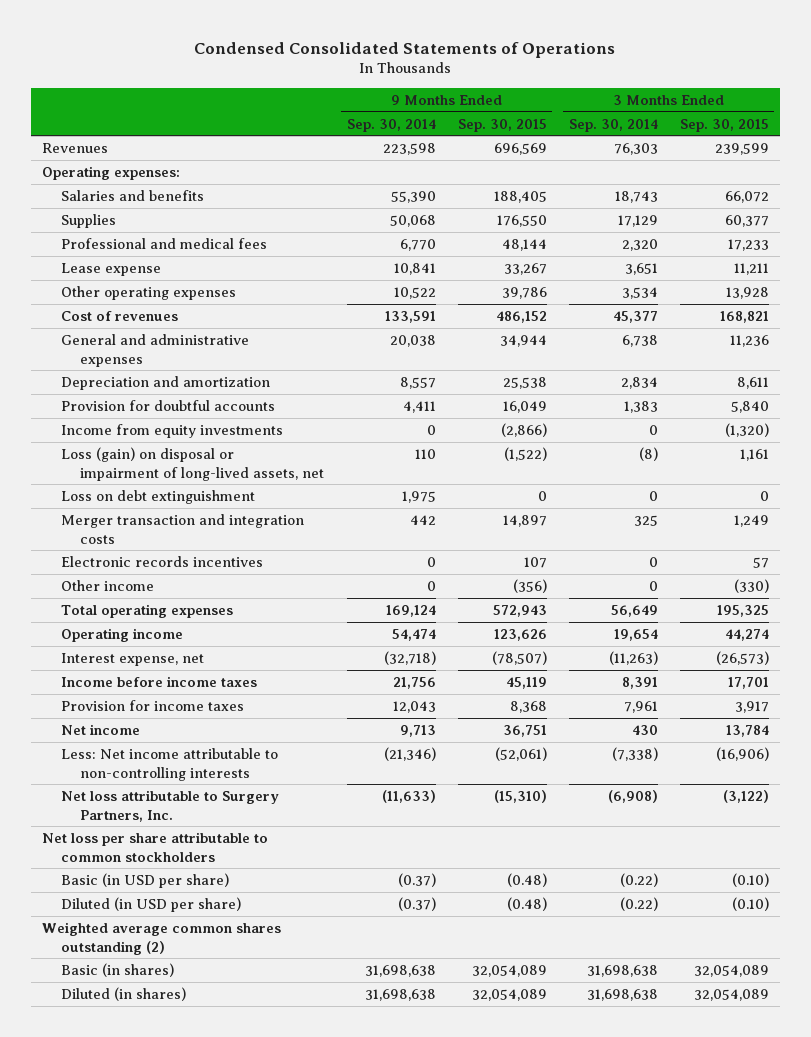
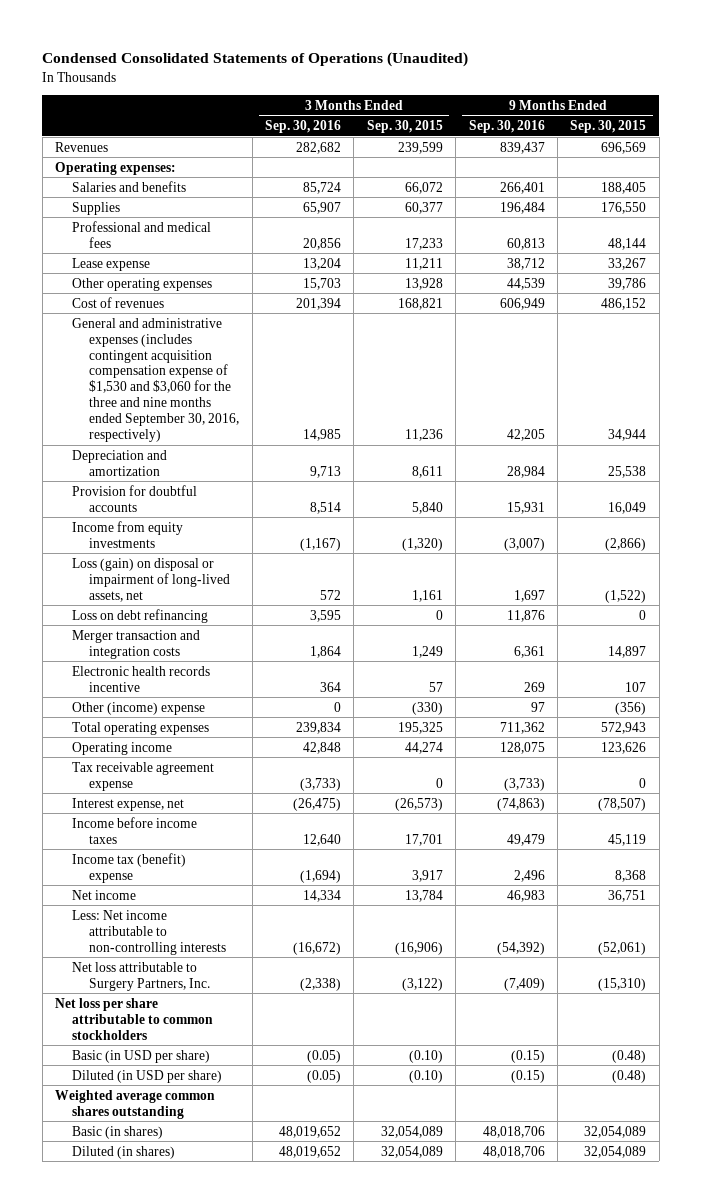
[194,41,616,58] Condensed Consolidated Statements of Operations -> [42,52,469,68] Condensed Consolidated Statements of Operations (Unaudited)
[346,118,436,132] Sep. 30, 2014 -> none
[568,118,658,132] Sep. 30, 2014 -> none
none -> [265,120,342,134] Sep. 30, 2016
none -> [468,120,545,134] Sep. 30, 2016
[61,333,250,367] General and administrative expenses -> [72,317,240,443] General and administrative expenses (includes contingent acquisition compensation expense of $1,530 and $3,060 for the three and nine months ended September 30, 2016, respectively)
[61,489,256,504] Loss on debt extinguishment -> [72,608,209,623] Loss on debt refinancing
[61,555,264,567] Electronic records incentives -> [72,665,211,692] Electronic health records incentive
[61,579,155,591] Other income -> [72,701,206,715] Other (income) expense
none -> [72,761,215,791] Tax receivable agreement expense
[61,699,245,711] Provision for income taxes -> [72,852,187,883] Income tax (benefit) expense
[41,921,281,955] Weighted average common shares outstanding (2) -> [55,1089,216,1119] Weighted average common shares outstanding

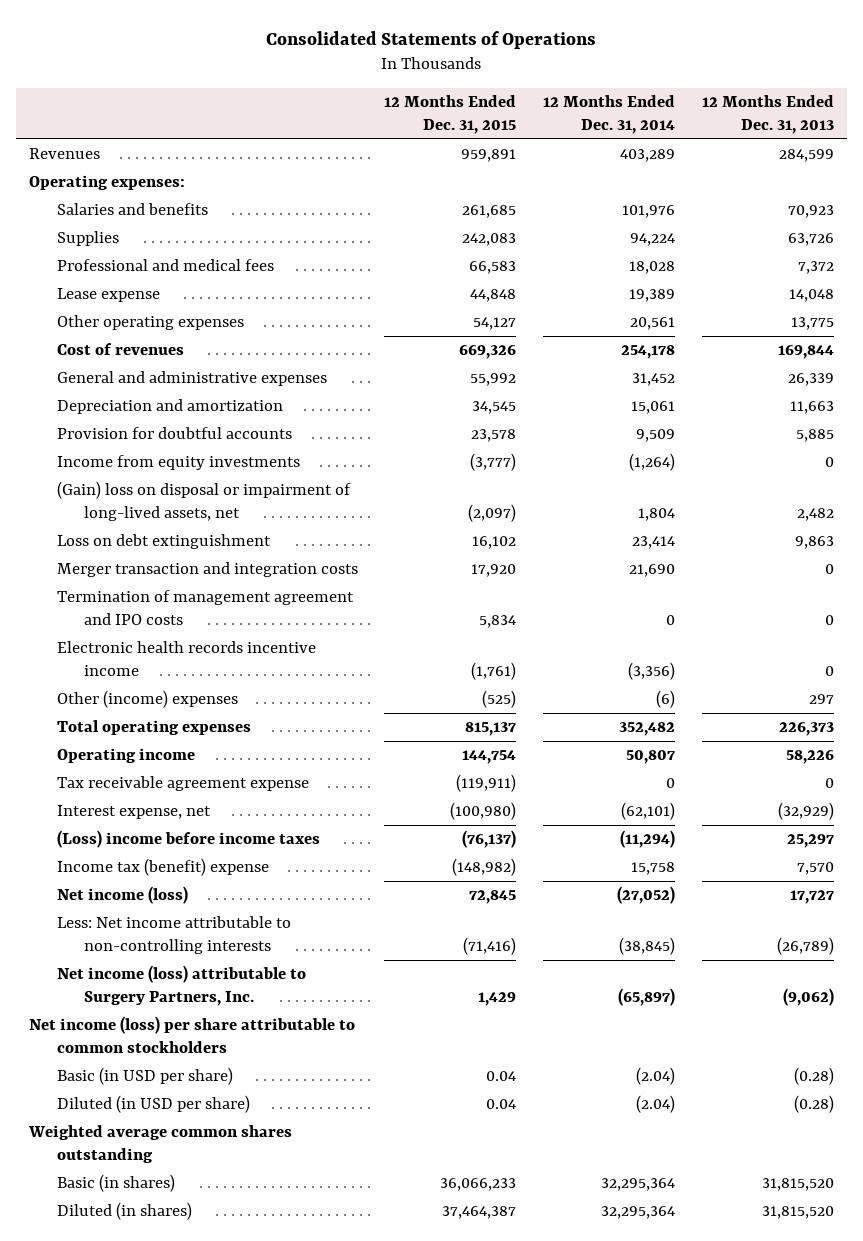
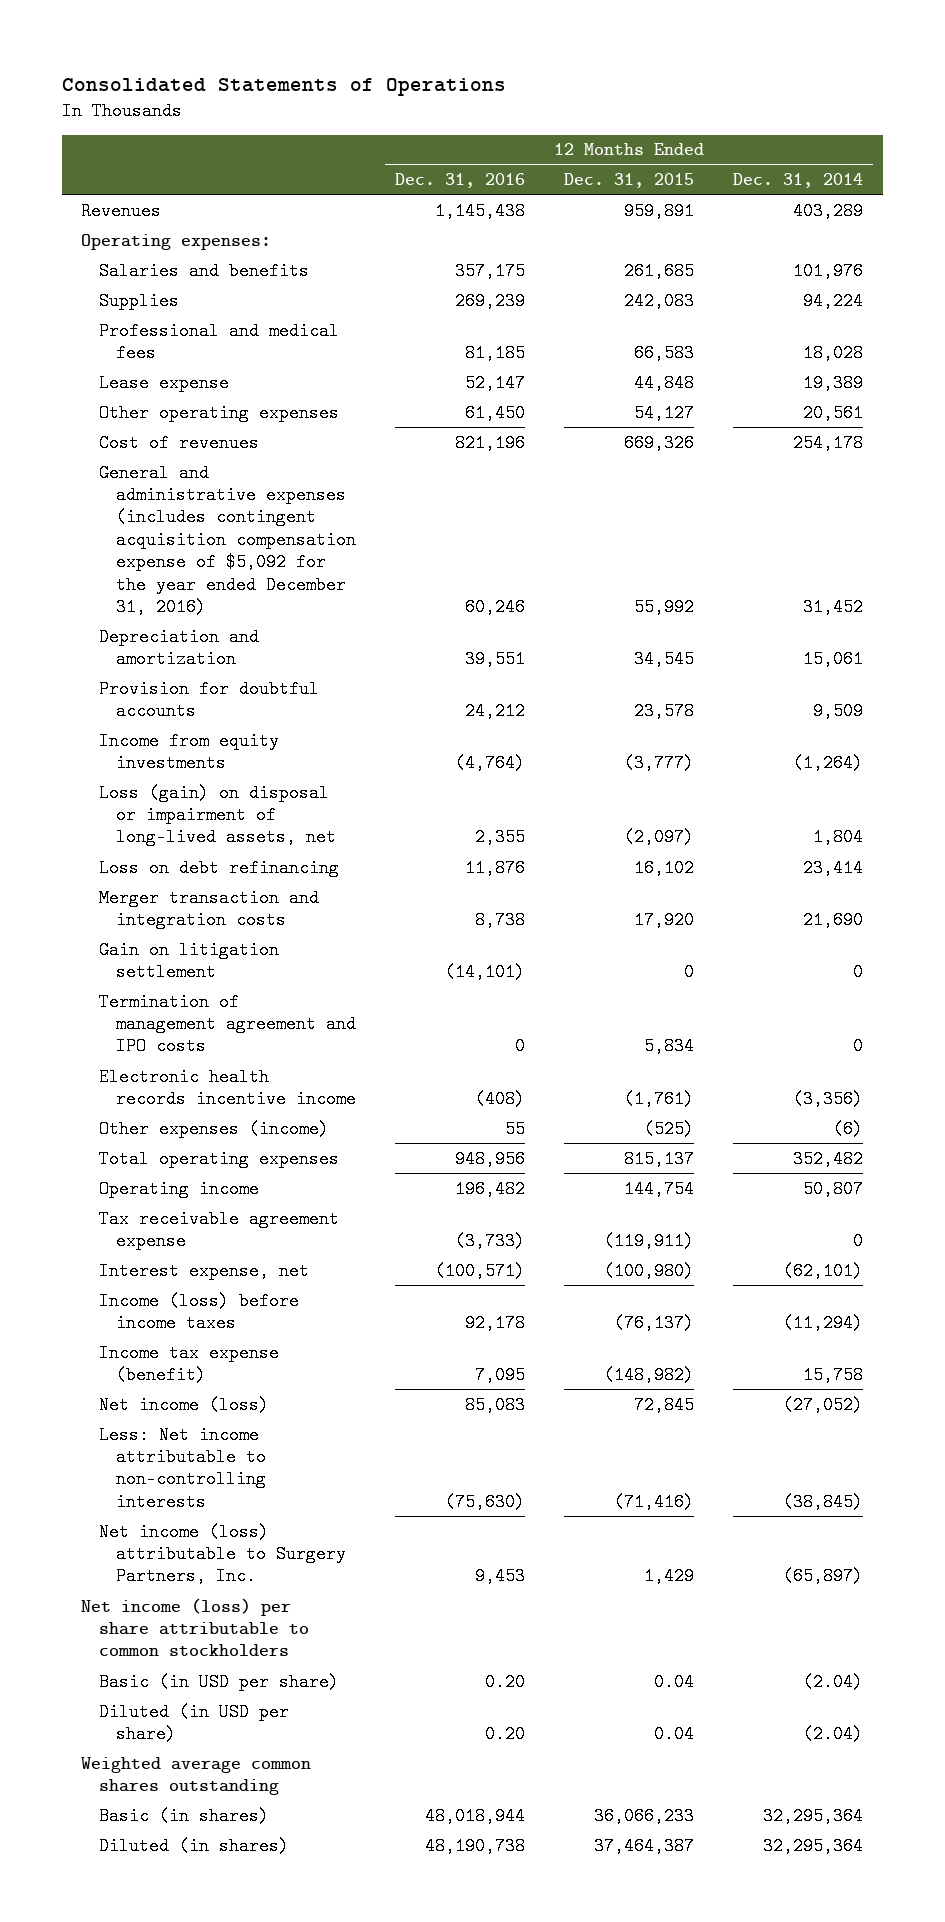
[701,94,834,135] 12 Months Ended Dec. 31, 2013 -> none
none -> [394,173,525,189] Dec. 31, 2016
[56,371,327,387] General and administrative expenses -> [98,463,356,617] General and administrative expenses (includes contingent acquisition compensation expense of $5,092 for the year ended December 31, 2016)
[56,481,351,522] (Gain) loss on disposal or impairment of long-lived assets, net -> [98,783,336,847] Loss (gain) on disposal or impairment of long-lived assets, net
[56,534,271,550] Loss on debt extinguishment -> [98,858,339,877] Loss on debt refinancing
none -> [98,940,279,982] Gain on litigation settlement
[56,690,238,709] Other (income) expenses -> [98,1119,329,1138] Other expenses (income)
[56,830,320,849] (Loss) income before income taxes -> [98,1291,299,1333] Income (loss) before income taxes
[56,858,269,877] Income tax (benefit) expense -> [98,1343,279,1385] Income tax expense (benefit)

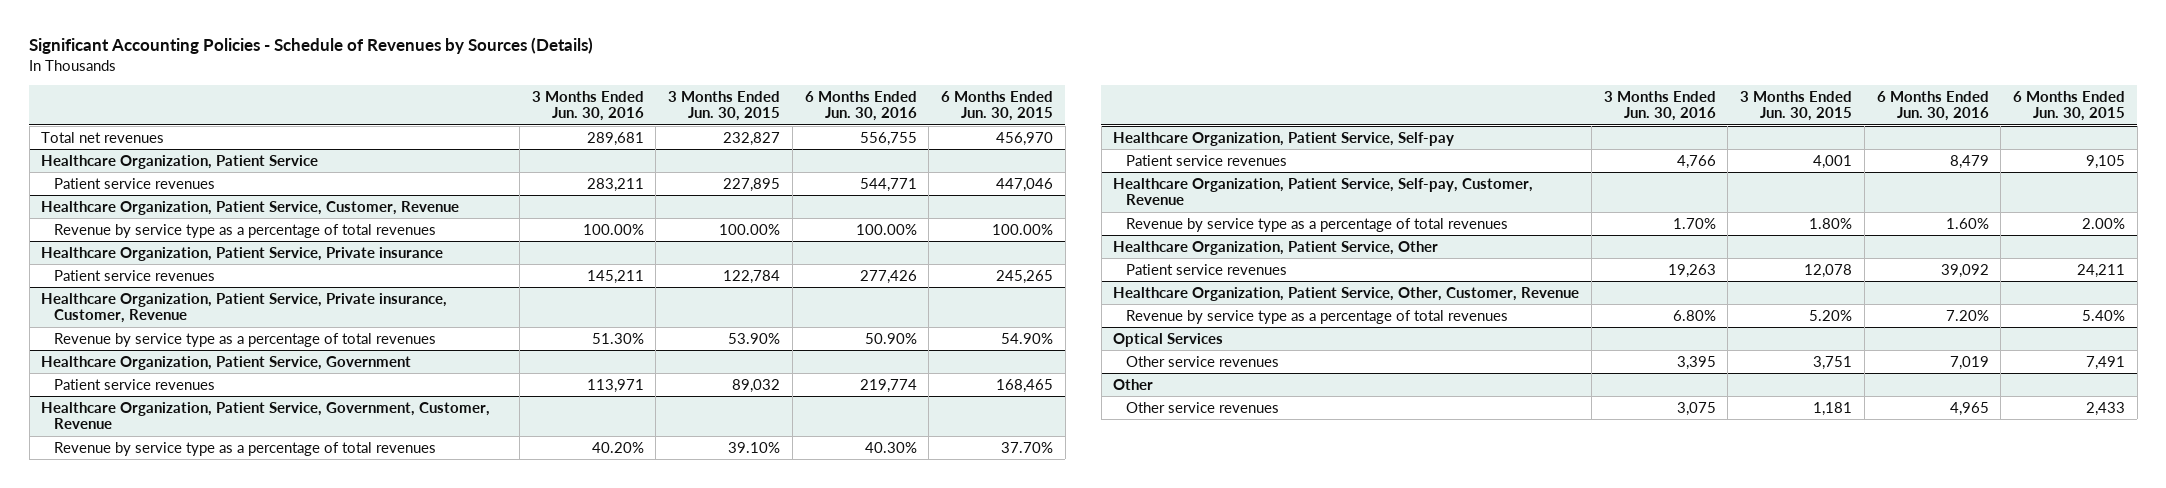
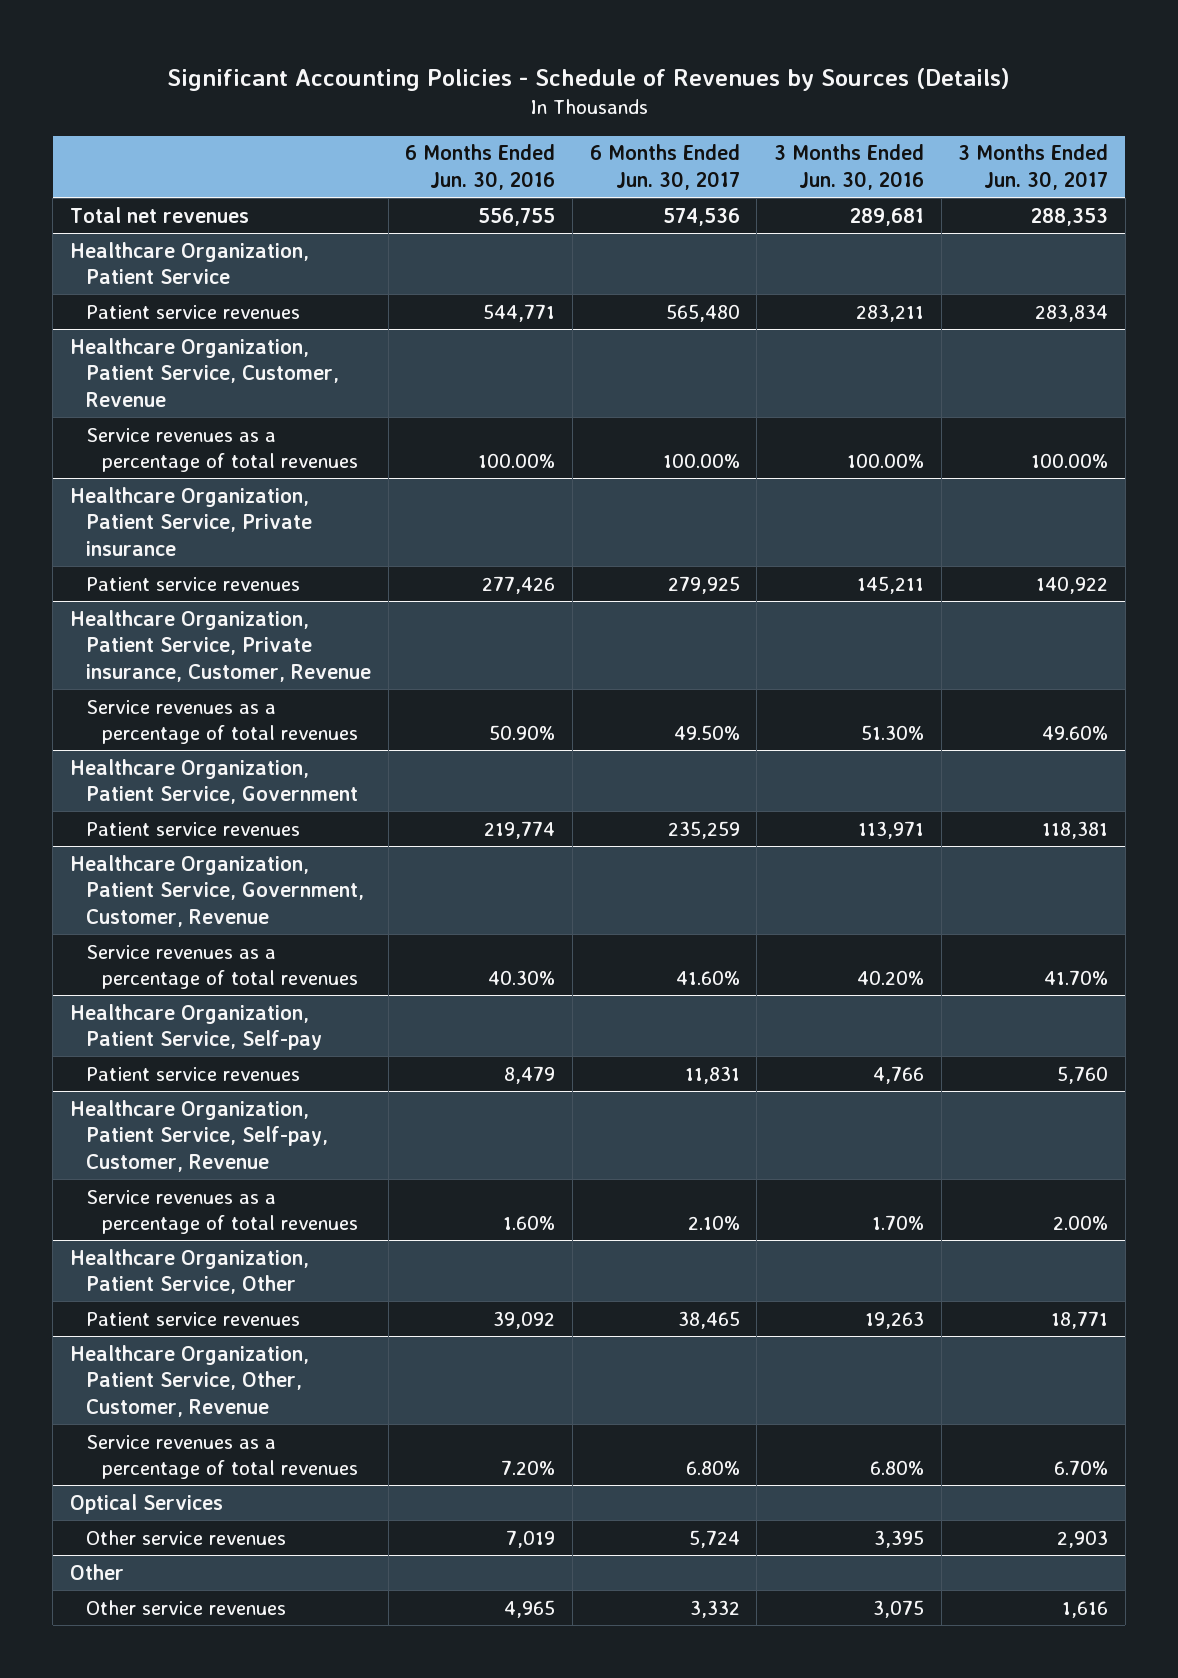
[668,90,781,122] 3 Months Ended Jun. 30, 2015 -> none
[941,90,1054,122] 6 Months Ended Jun. 30, 2015 -> none
none -> [589,144,740,191] 6 Months Ended Jun. 30, 2017
none -> [958,144,1109,191] 3 Months Ended Jun. 30, 2017
[54,223,437,238] Revenue by service type as a percentage of total revenues -> [85,427,358,473] Service revenues as a percentage of total revenues
[54,332,437,347] Revenue by service type as a percentage of total revenues -> [85,699,358,745] Service revenues as a percentage of total revenues
[54,441,437,456] Revenue by service type as a percentage of total revenues -> [85,944,358,990] Service revenues as a percentage of total revenues
[1125,217,1508,232] Revenue by service type as a percentage of total revenues -> [85,1189,358,1235] Service revenues as a percentage of total revenues
[1125,309,1508,324] Revenue by service type as a percentage of total revenues -> [85,1434,358,1480] Service revenues as a percentage of total revenues

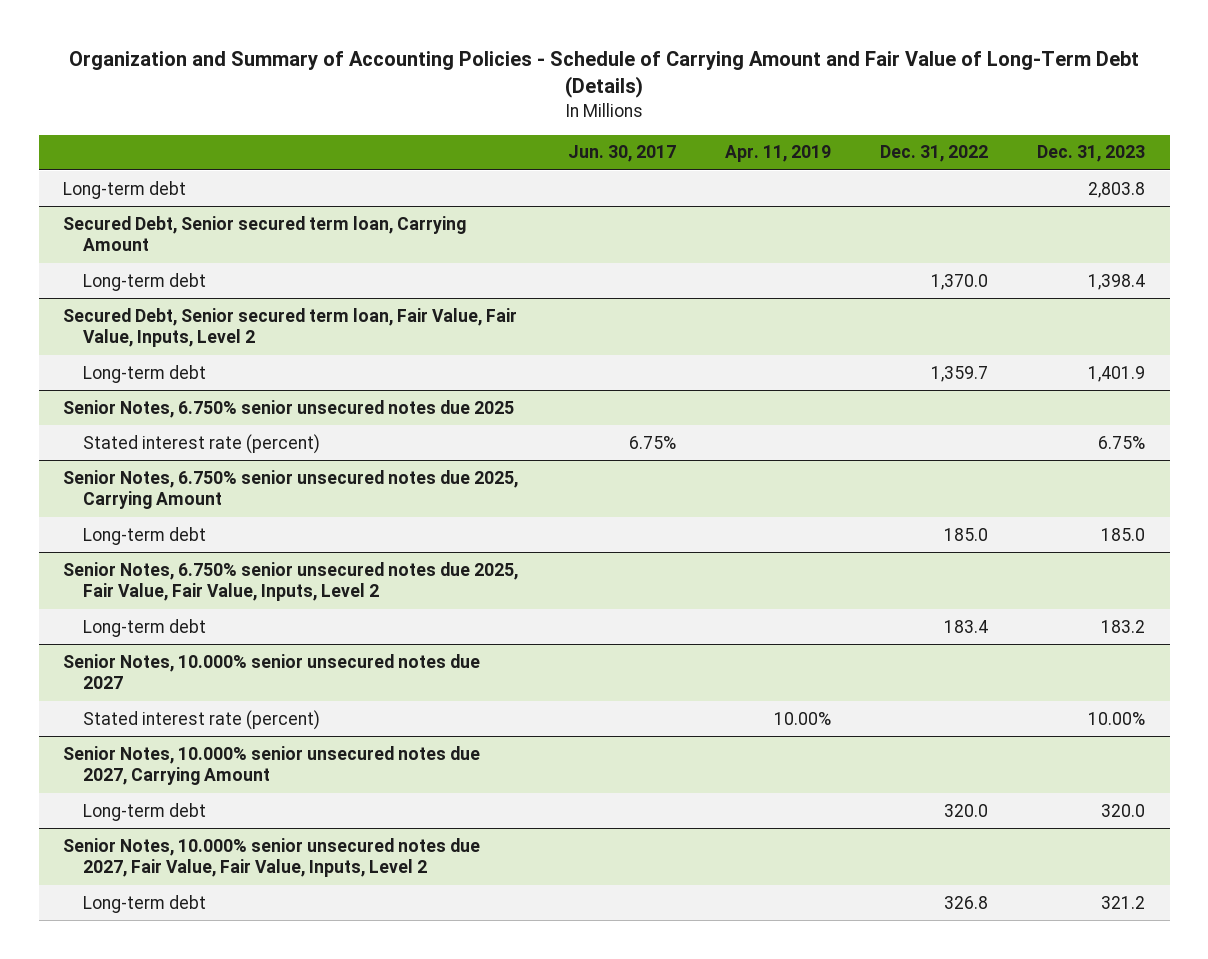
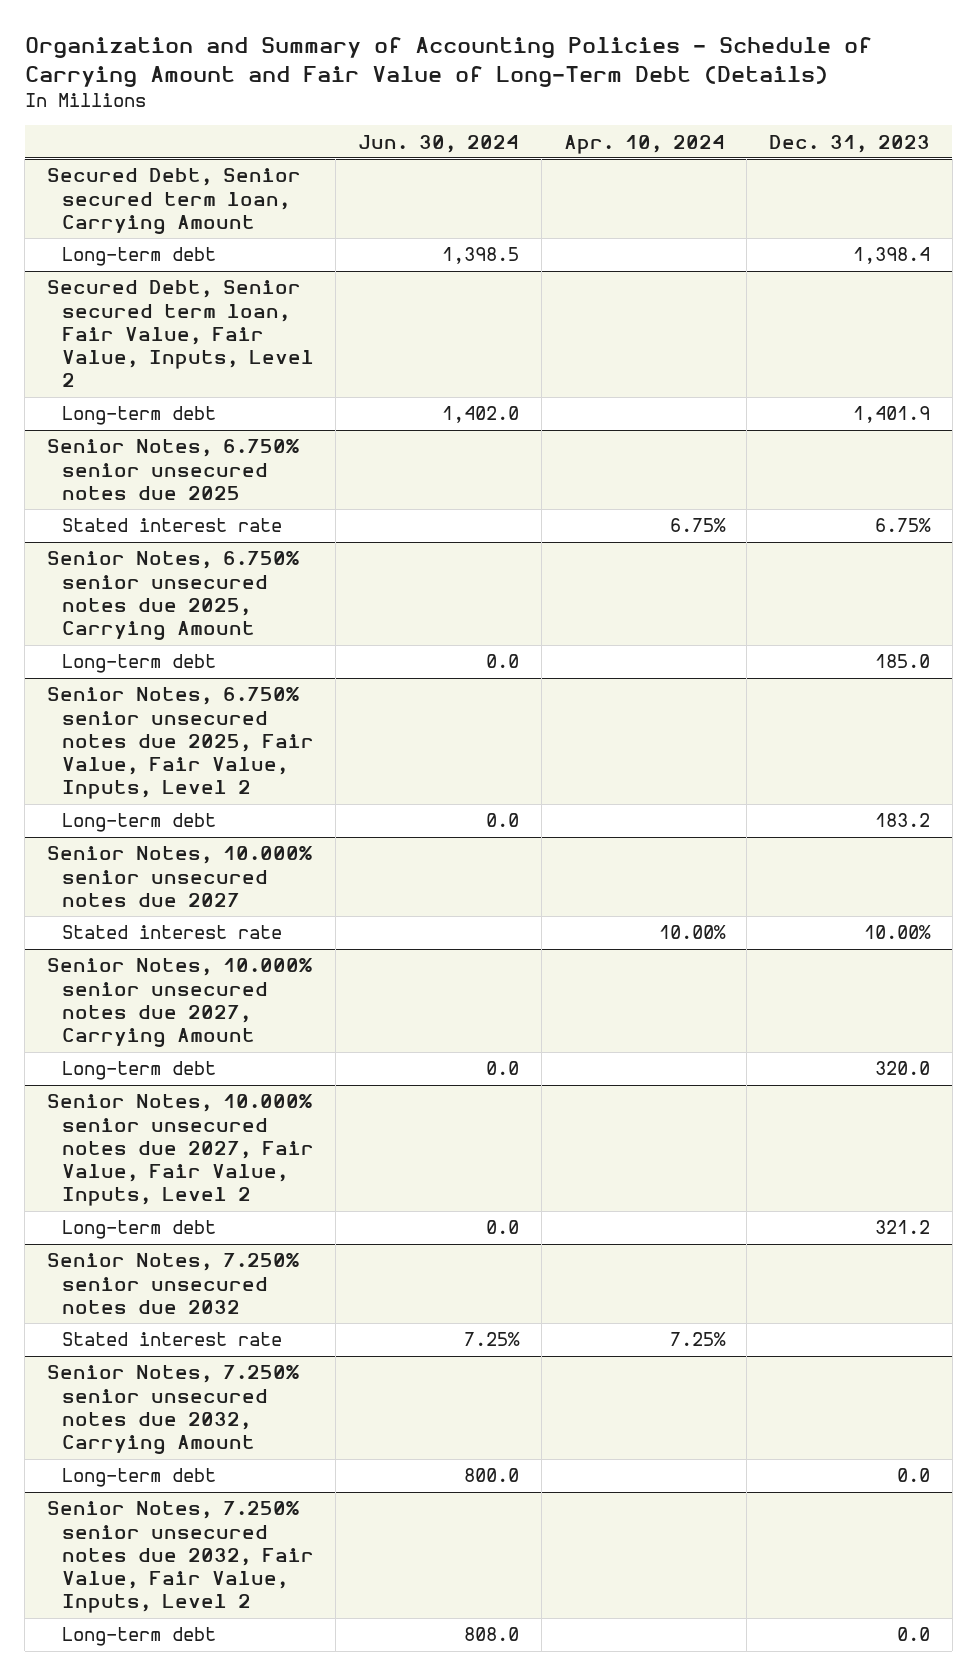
[567,145,676,163] Jun. 30, 2017 -> none
[724,145,831,163] Apr. 11, 2019 -> none
[879,145,988,163] Dec. 31, 2022 -> none
none -> [358,134,520,153] Jun. 30, 2024
none -> [563,134,725,154] Apr. 10, 2024
[63,180,187,199] Long-term debt -> none
[82,433,320,454] Stated interest rate (percent) -> [61,518,282,533] Stated interest rate
[82,709,320,730] Stated interest rate (percent) -> [61,925,282,940] Stated interest rate
none -> [46,1253,300,1314] Senior Notes, 7.250% senior unsecured notes due 2032
none -> [61,1332,282,1347] Stated interest rate
none -> [46,1365,300,1455] Senior Notes, 7.250% senior unsecured notes due 2032, Carrying Amount
none -> [61,1468,216,1488] Long-term debt
none -> [46,1501,314,1614] Senior Notes, 7.250% senior unsecured notes due 2032, Fair Value, Fair Value, Inputs, Level 2
none -> [61,1627,216,1647] Long-term debt

